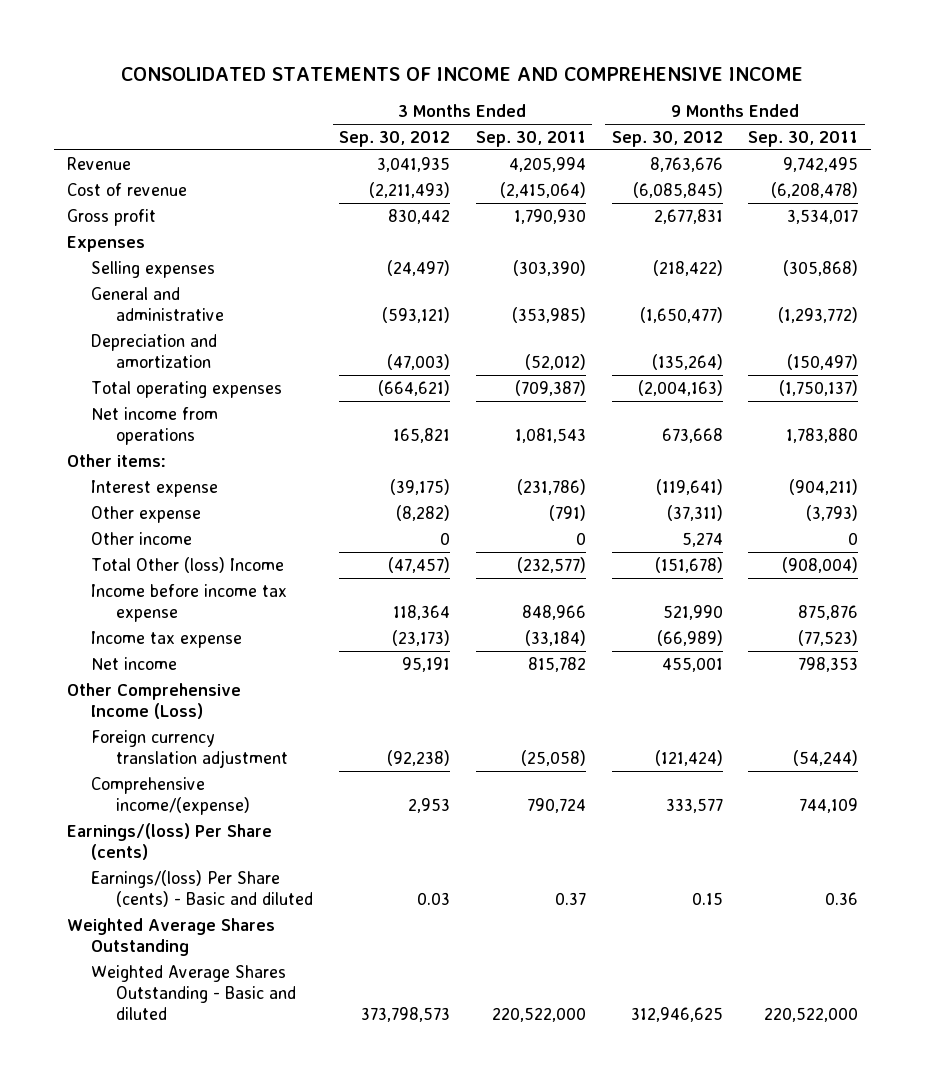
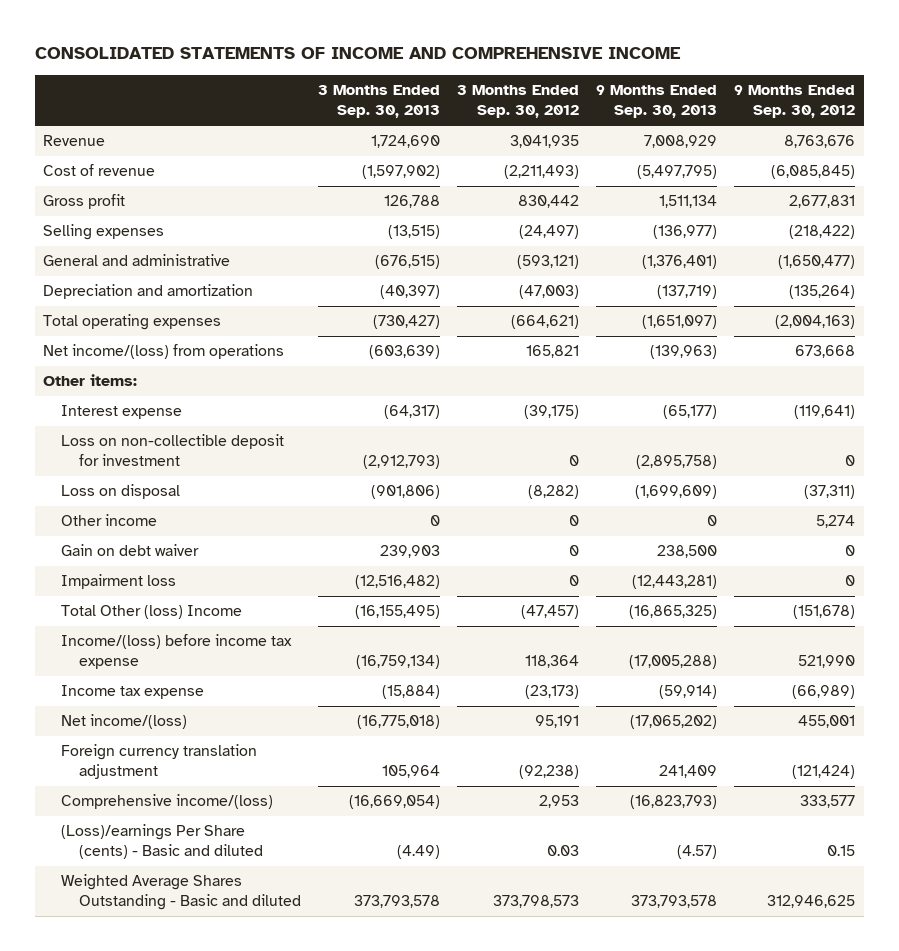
[475,130,586,147] Sep. 30, 2011 -> none
[748,130,859,147] Sep. 30, 2011 -> none
none -> [318,85,441,119] 3 Months Ended Sep. 30, 2013
none -> [596,85,718,119] 9 Months Ended Sep. 30, 2013
[66,235,145,252] Expenses -> none
[91,406,219,445] Net income from operations -> [43,344,285,360] Net income/(loss) from operations
none -> [61,434,285,467] Loss on non-collectible deposit for investment
[91,505,202,523] Other expense -> [61,484,181,500] Loss on disposal
none -> [61,544,200,557] Gain on debt waiver
none -> [61,574,177,590] Impairment loss
[91,583,288,622] Income before income tax expense -> [61,634,293,670] Income/(loss) before income tax expense
[66,682,241,719] Other Comprehensive Income (Loss) -> none
[91,656,178,670] Net income -> [61,714,188,730] Net income/(loss)
[66,822,272,860] Earnings/(loss) Per Share (cents) -> none
[66,917,275,956] Weighted Average Shares Outstanding -> none
[91,776,251,815] Comprehensive income/(expense) -> [61,794,274,810] Comprehensive income/(loss)
[91,869,314,907] Earnings/(loss) Per Share (cents) - Basic and diluted -> [61,824,264,860] (Loss)/earnings Per Share (cents) - Basic and diluted

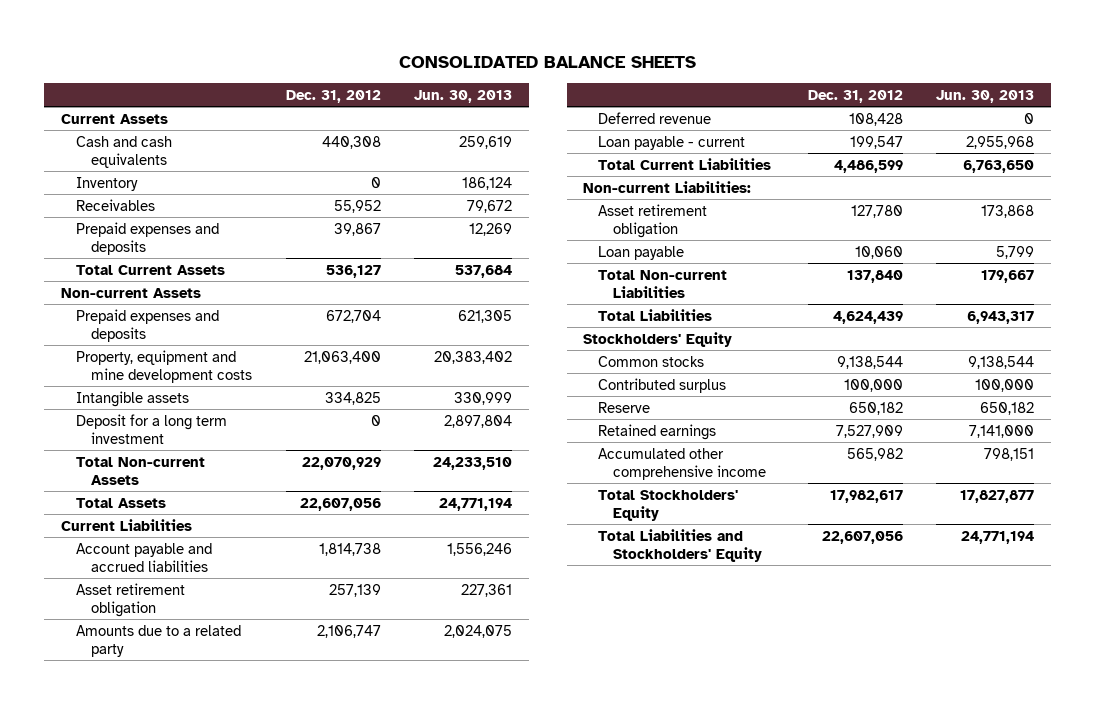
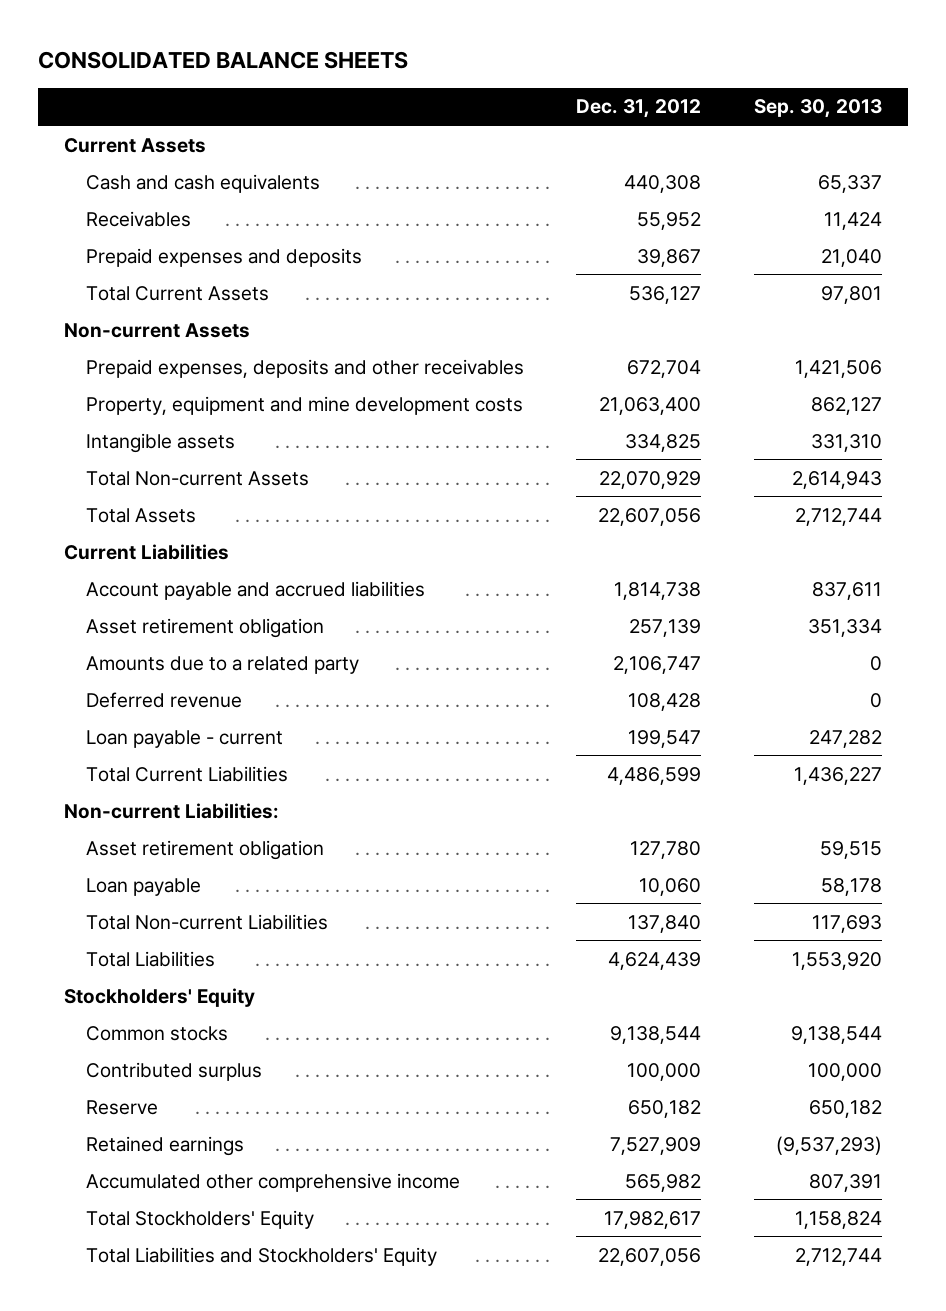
[414,89,513,103] Jun. 30, 2013 -> none
none -> [753,99,882,119] Sep. 30, 2013
[76,176,139,191] Inventory -> none
[76,308,220,342] Prepaid expenses and deposits -> [86,358,525,378] Prepaid expenses, deposits and other receivables
[76,413,228,444] Deposit for a long term investment -> none

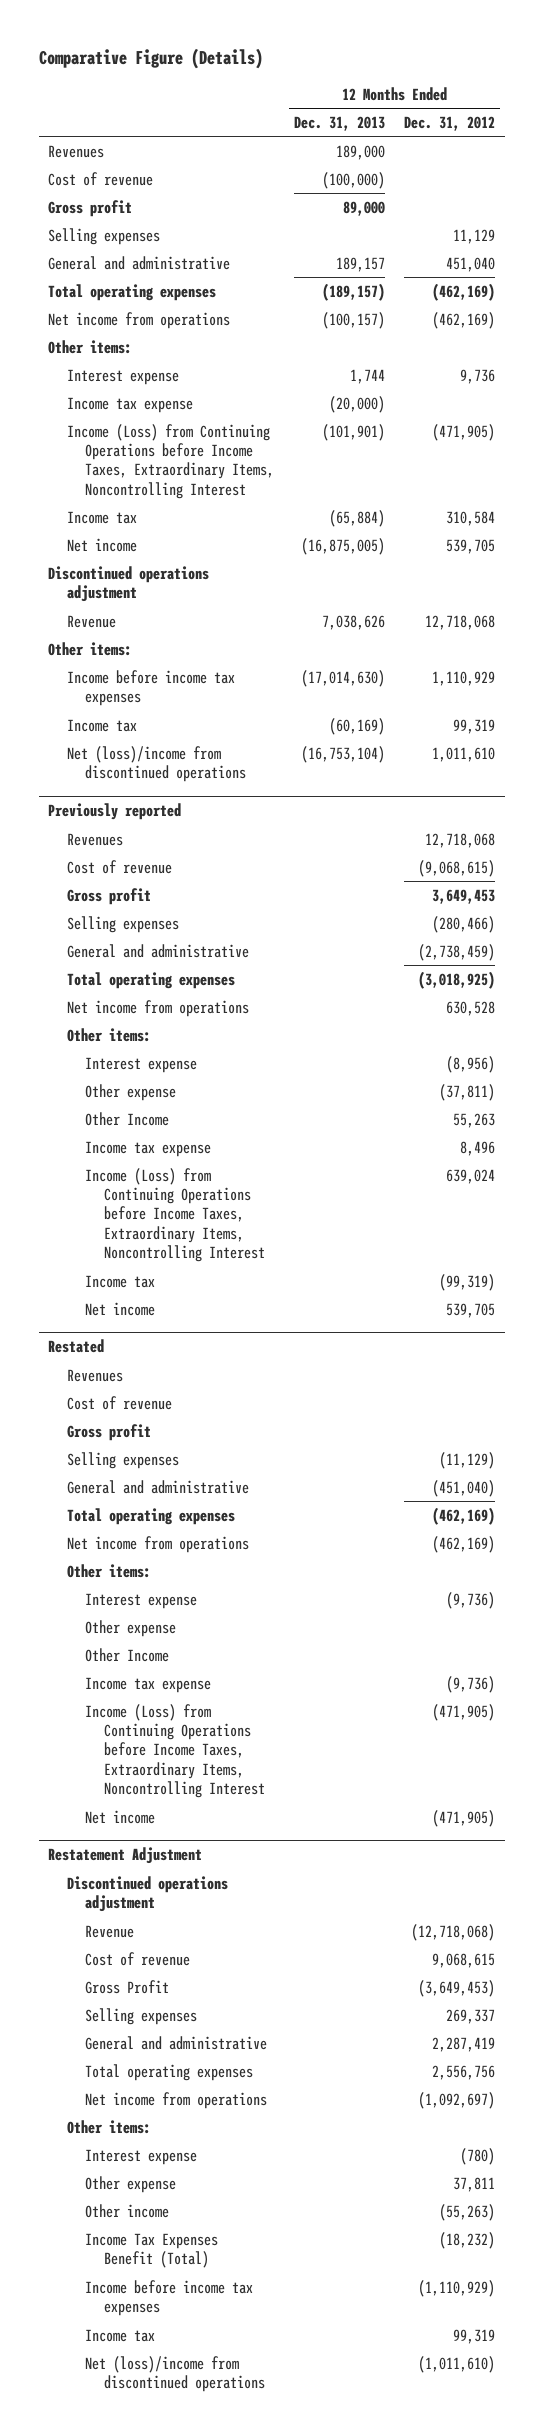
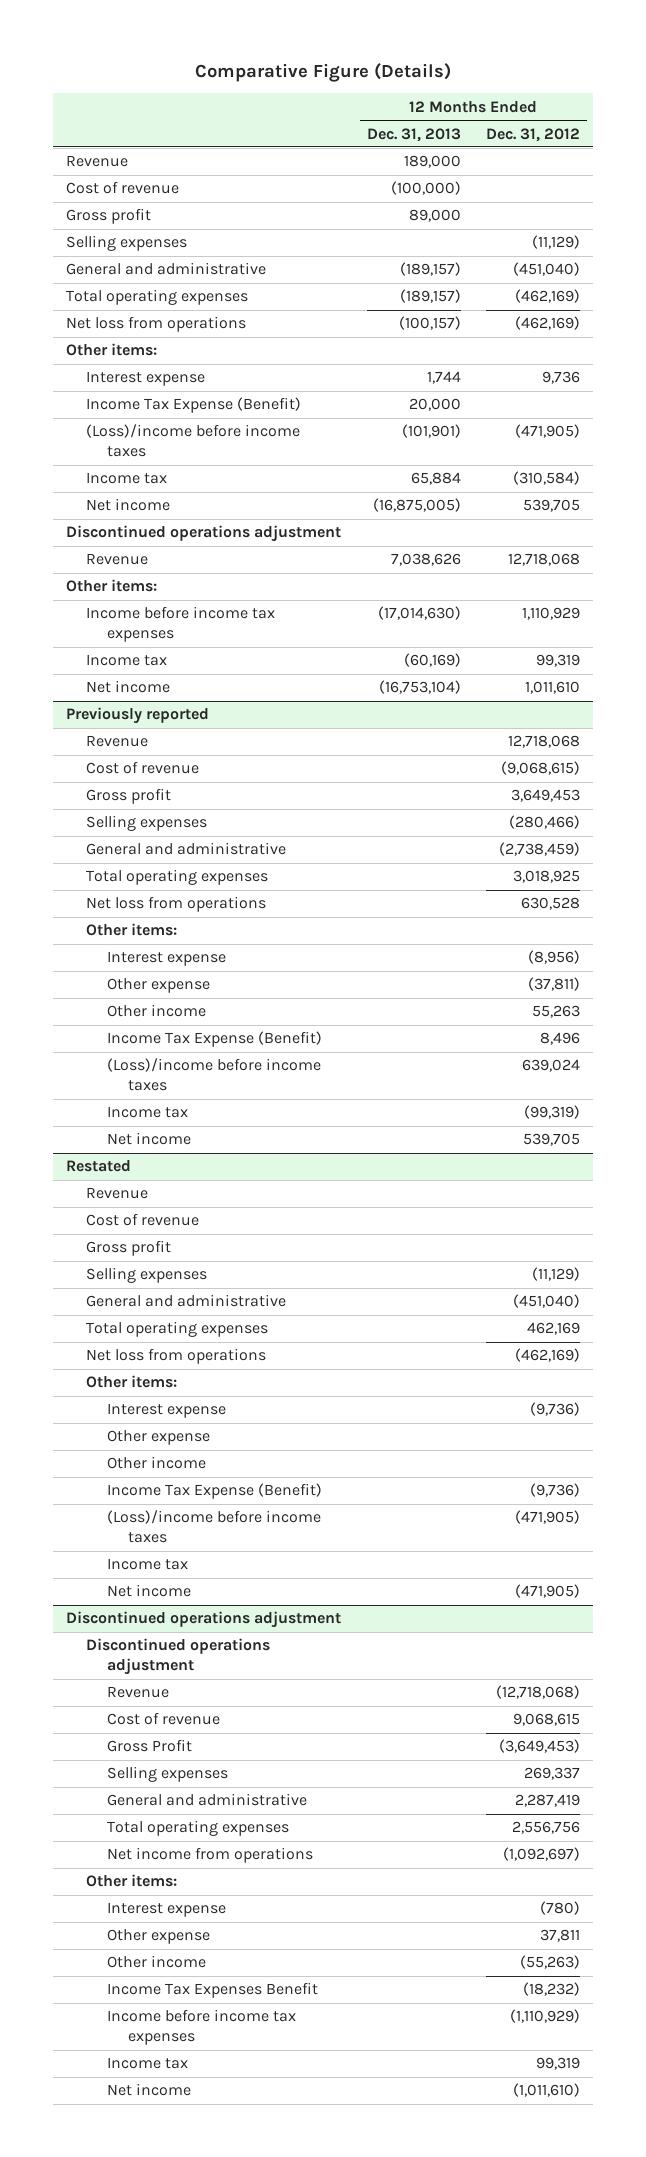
[48,144,105,158] Revenues -> [65,155,128,168] Revenue
[453,228,496,244] 11,129 -> [532,235,581,250] (11,129)
[335,256,385,272] 189,157 -> [399,262,461,277] (189,157)
[446,256,496,272] 451,040 -> [513,262,581,277] (451,040)
[48,311,231,329] Net income from operations -> [65,316,246,333] Net loss from operations
[66,396,193,413] Income tax expense -> [86,397,302,414] Income Tax Expense (Benefit)
[328,395,385,413] (20,000) -> [408,398,461,412] 20,000
[66,423,275,499] Income (Loss) from Continuing Operations before Income Taxes, Extraordinary Items, Noncontrolling Interest -> [86,424,301,458] (Loss)/income before income taxes
[328,509,385,527] (65,884) -> [410,472,461,486] 65,884
[446,510,496,526] 310,584 -> [513,471,581,486] (310,584)
[66,745,247,783] Net (loss)/income from discontinued operations -> [86,680,171,694] Net income
[66,832,123,846] Revenues -> [86,735,149,748] Revenue
[418,970,496,989] (3,018,925) -> [513,870,581,884] 3,018,925
[66,999,249,1017] Net income from operations -> [86,896,267,913] Net loss from operations
[85,1111,170,1126] Other Income -> [106,1004,206,1018] Other income
[85,1140,212,1157] Income tax expense -> [106,1031,322,1048] Income Tax Expense (Benefit)
[85,1167,265,1263] Income (Loss) from Continuing Operations before Income Taxes, Extraordinary Items, Noncontrolling Interest -> [106,1058,321,1092] (Loss)/income before income taxes
[66,1368,123,1382] Revenues -> [86,1187,149,1200] Revenue
[432,1506,496,1525] (462,169) -> [527,1322,581,1336] 462,169
[66,1535,249,1553] Net income from operations -> [86,1348,267,1365] Net loss from operations
[85,1647,170,1662] Other Income -> [106,1456,206,1470] Other income
[85,1676,212,1693] Income tax expense -> [106,1483,322,1500] Income Tax Expense (Benefit)
[85,1703,265,1799] Income (Loss) from Continuing Operations before Income Taxes, Extraordinary Items, Noncontrolling Interest -> [106,1510,321,1544] (Loss)/income before income taxes
none -> [106,1558,188,1571] Income tax
[48,1847,203,1865] Restatement Adjustment -> none
none -> [65,1611,341,1629] Discontinued operations adjustment
[85,2232,219,2269] Income Tax Expenses Benefit (Total) -> [106,1982,318,1999] Income Tax Expenses Benefit
[85,2355,265,2393] Net (loss)/income from discontinued operations -> [106,2083,191,2097] Net income

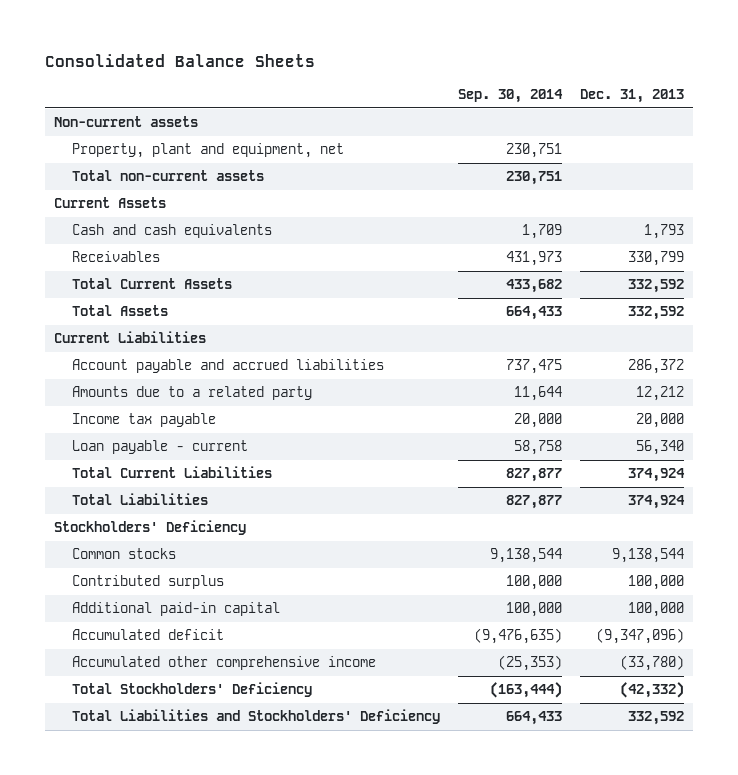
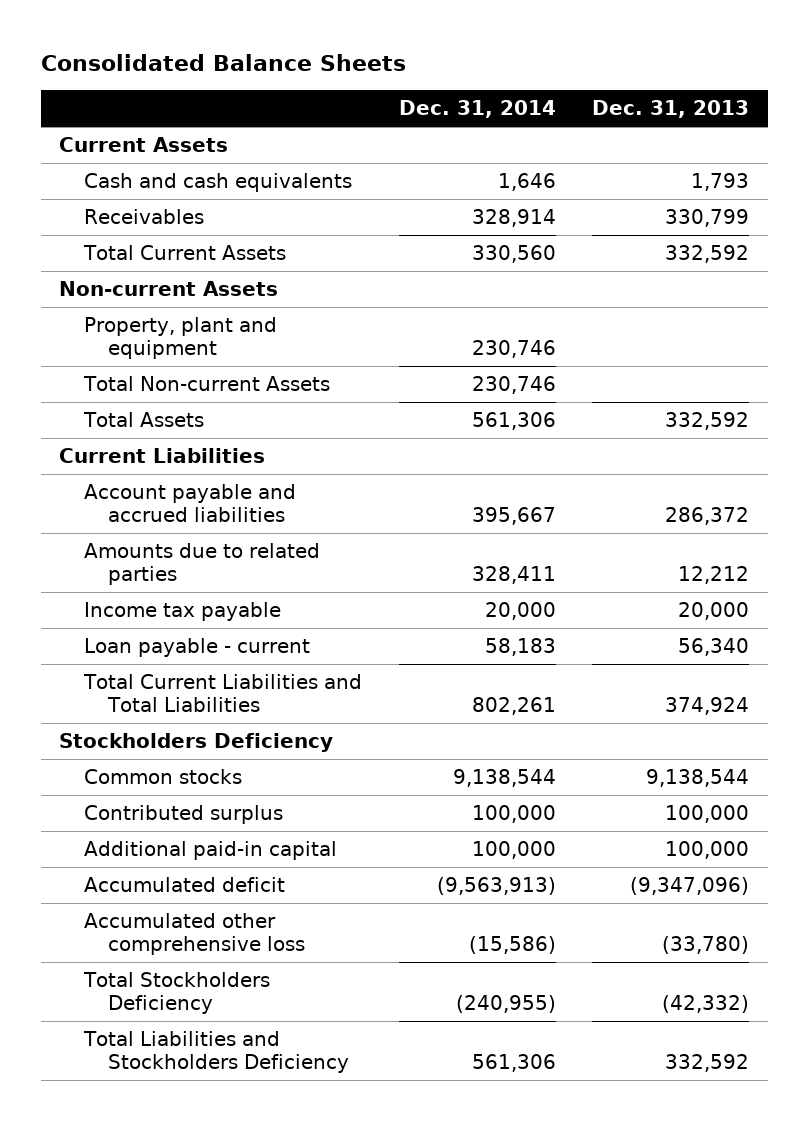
[458,89,564,104] Sep. 30, 2014 -> none
none -> [398,100,556,119] Dec. 31, 2014
[53,116,198,128] Non-current assets -> none
[72,143,345,159] Property, plant and equipment, net -> none
[72,170,265,182] Total non-current assets -> none
none -> [59,280,279,296] Non-current Assets
none -> [83,316,277,359] Property, plant and equipment
none -> [82,375,330,391] Total Non-current Assets
[72,386,313,401] Amounts due to a related party -> [83,542,320,585] Amounts due to related parties
[72,466,273,479] Total Current Liabilities -> none
[72,493,209,506] Total Liabilities -> [82,673,362,712] Total Current Liabilities and Total Liabilities
[53,520,246,536] Stockholders' Deficiency -> [59,732,334,752] Stockholders Deficiency
[72,656,377,671] Accumulated other comprehensive income -> [83,912,306,955] Accumulated other comprehensive loss
[72,682,313,698] Total Stockholders' Deficiency -> [82,971,270,1014] Total Stockholders Deficiency
[72,709,441,725] Total Liabilities and Stockholders' Deficiency -> [82,1030,350,1073] Total Liabilities and Stockholders Deficiency

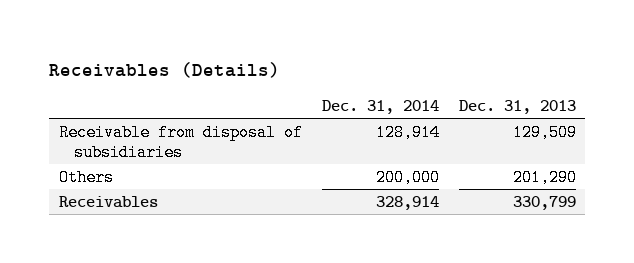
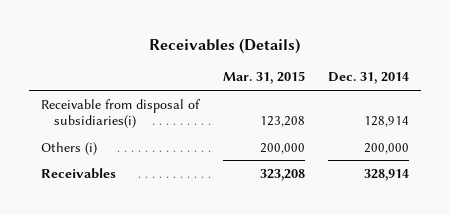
[458,100,576,115] Dec. 31, 2013 -> none
none -> [222,71,305,85] Mar. 31, 2015
[58,123,303,162] Receivable from disposal of subsidiaries -> [40,98,201,129] Receivable from disposal of subsidiaries(i)
[58,168,114,186] Others -> [40,141,97,155] Others (i)

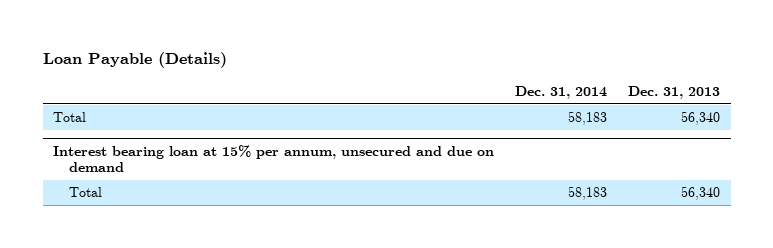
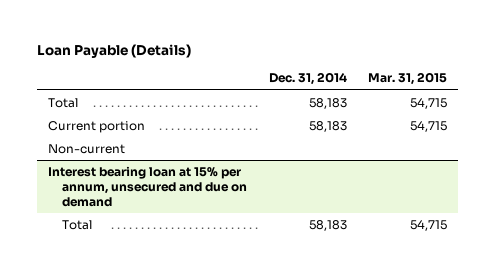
[628,85,721,99] Dec. 31, 2013 -> none
none -> [368,72,448,86] Mar. 31, 2015
none -> [47,120,145,133] Current portion
none -> [47,143,125,154] Non-current

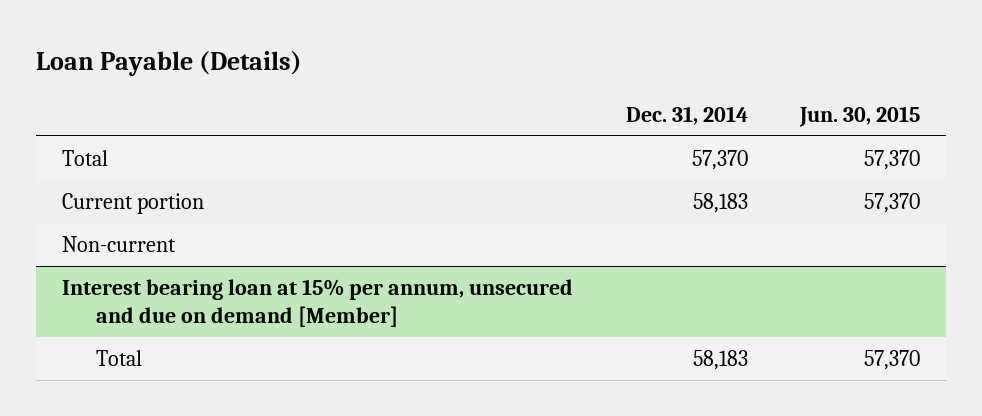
[368,72,448,86] Mar. 31, 2015 -> none
none -> [798,105,920,127] Jun. 30, 2015
[308,97,347,109] 58,183 -> [691,150,748,171] 57,370
[47,165,247,207] Interest bearing loan at 15% per annum, unsecured and due on demand -> [62,279,574,327] Interest bearing loan at 15% per annum, unsecured and due on demand [Member]

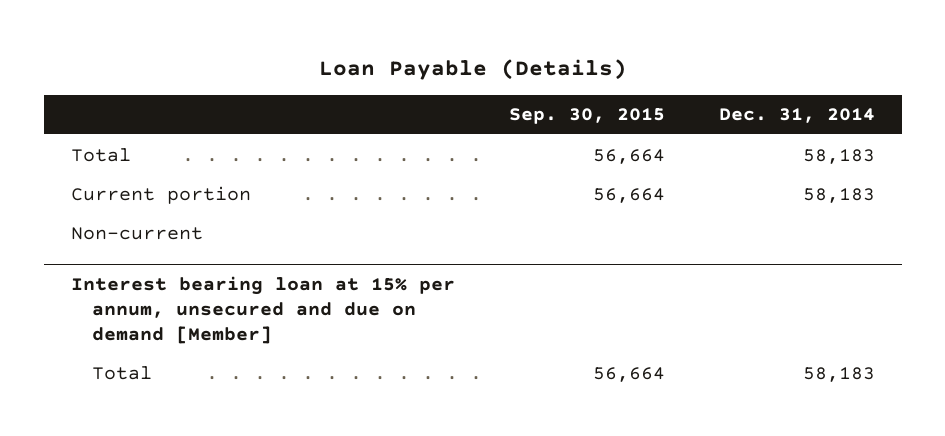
[798,105,920,127] Jun. 30, 2015 -> none
none -> [508,108,665,125] Sep. 30, 2015
[691,150,748,171] 57,370 -> [802,148,875,164] 58,183

